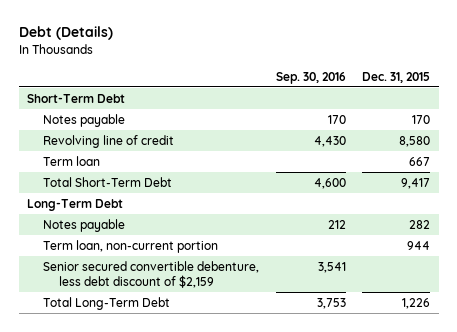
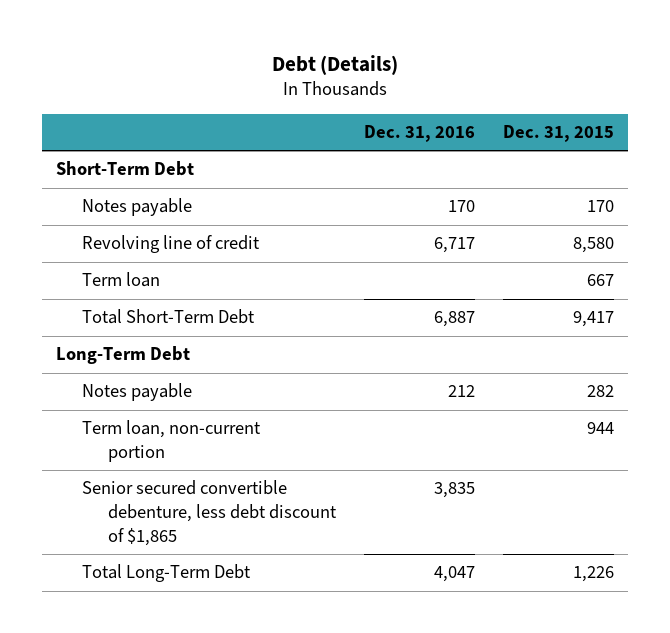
[275,71,346,84] Sep. 30, 2016 -> none
none -> [363,125,475,143] Dec. 31, 2016
[43,260,260,289] Senior secured convertible debenture, less debt discount of $2,159 -> [81,480,337,546] Senior secured convertible debenture, less debt discount of $1,865

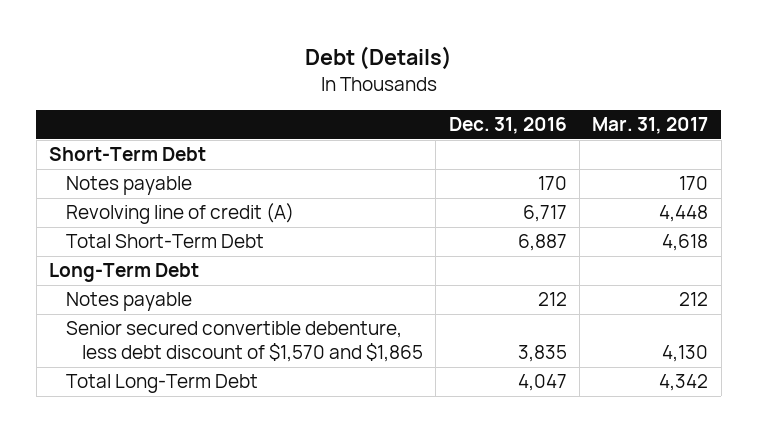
[503,125,615,143] Dec. 31, 2015 -> none
none -> [592,117,709,135] Mar. 31, 2017
[81,272,160,288] Term loan -> none
[81,235,260,254] Revolving line of credit -> [65,203,294,225] Revolving line of credit (A)
[81,420,261,463] Term loan, non-current portion -> none
[81,480,337,546] Senior secured convertible debenture, less debt discount of $1,865 -> [65,321,424,363] Senior secured convertible debenture, less debt discount of $1,570 and $1,865

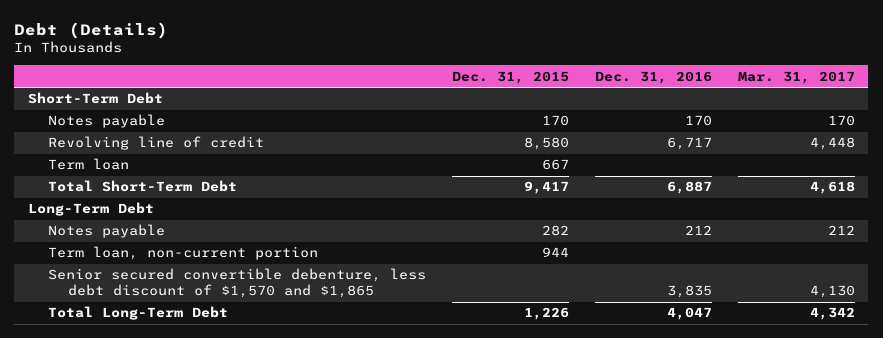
none -> [451,70,569,84] Dec. 31, 2015
[65,203,294,225] Revolving line of credit (A) -> [47,136,264,151] Revolving line of credit
none -> [47,158,129,171] Term loan
none -> [47,246,318,261] Term loan, non-current portion

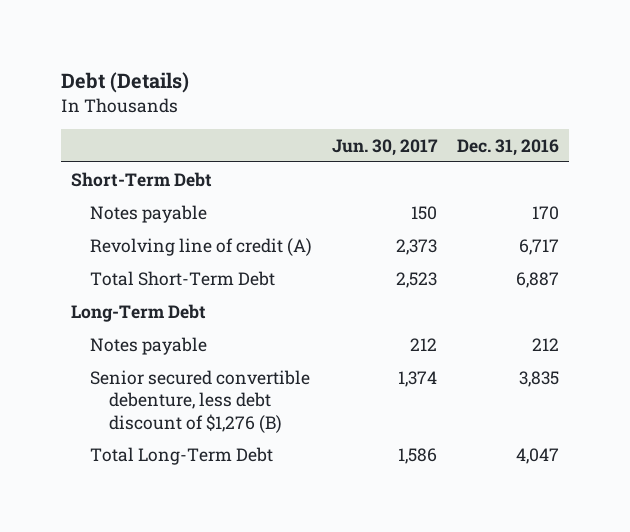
[451,70,569,84] Dec. 31, 2015 -> none
[738,70,856,84] Mar. 31, 2017 -> none
none -> [332,138,439,156] Jun. 30, 2017
[47,158,129,171] Term loan -> none
[47,136,264,151] Revolving line of credit -> [90,237,313,256] Revolving line of credit (A)
[47,246,318,261] Term loan, non-current portion -> none
[47,268,426,299] Senior secured convertible debenture, less debt discount of $1,570 and $1,865 -> [90,369,311,433] Senior secured convertible debenture, less debt discount of $1,276 (B)

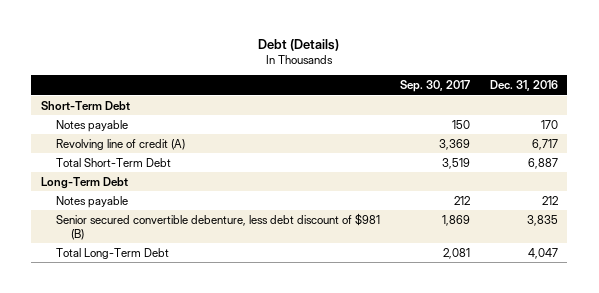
[332,138,439,156] Jun. 30, 2017 -> none
none -> [399,80,470,93] Sep. 30, 2017
[90,369,311,433] Senior secured convertible debenture, less debt discount of $1,276 (B) -> [56,212,381,240] Senior secured convertible debenture, less debt discount of $981 (B)

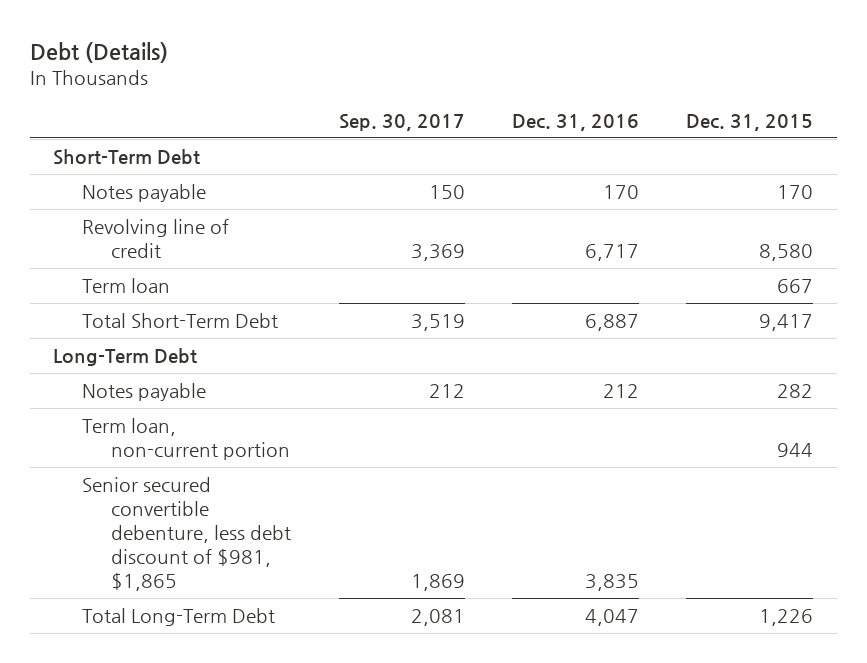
none -> [686,113,814,131] Dec. 31, 2015
[56,138,186,150] Revolving line of credit (A) -> [82,218,230,259] Revolving line of credit
none -> [82,277,171,293] Term loan
none -> [82,417,291,461] Term loan, non-current portion
[56,212,381,240] Senior secured convertible debenture, less debt discount of $981 (B) -> [82,476,292,592] Senior secured convertible debenture, less debt discount of $981, $1,865

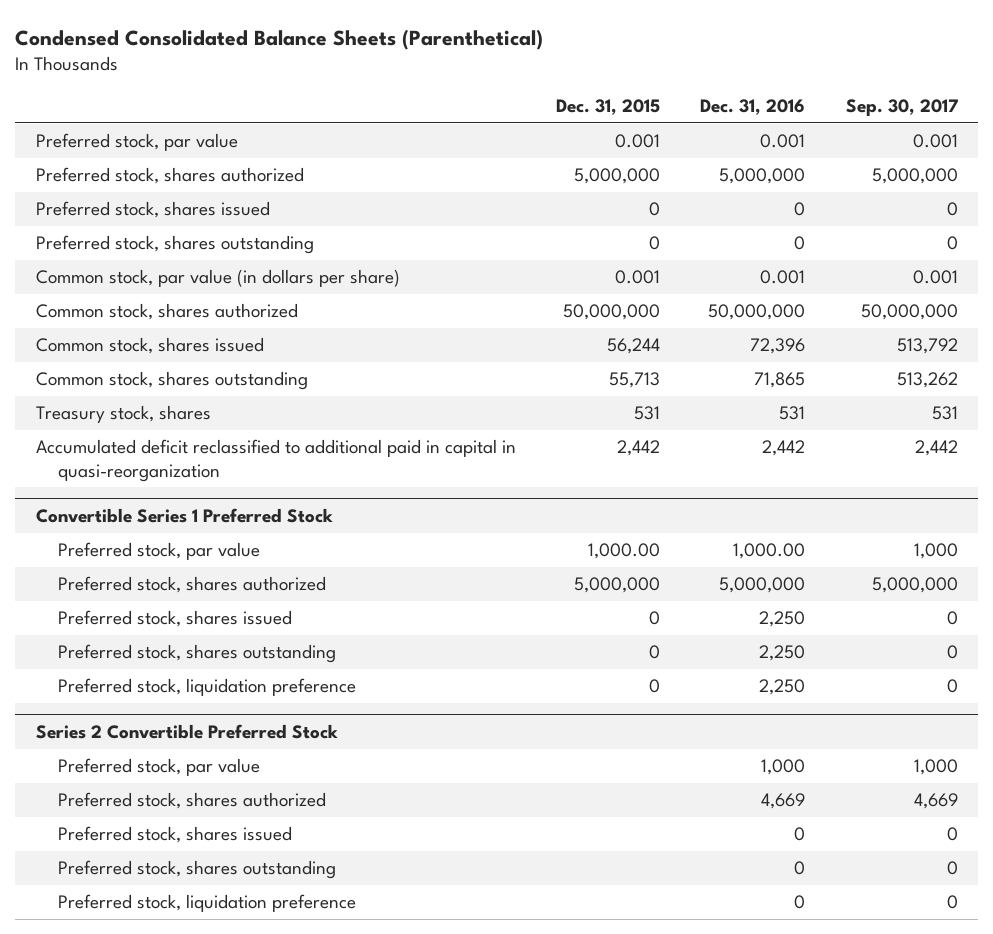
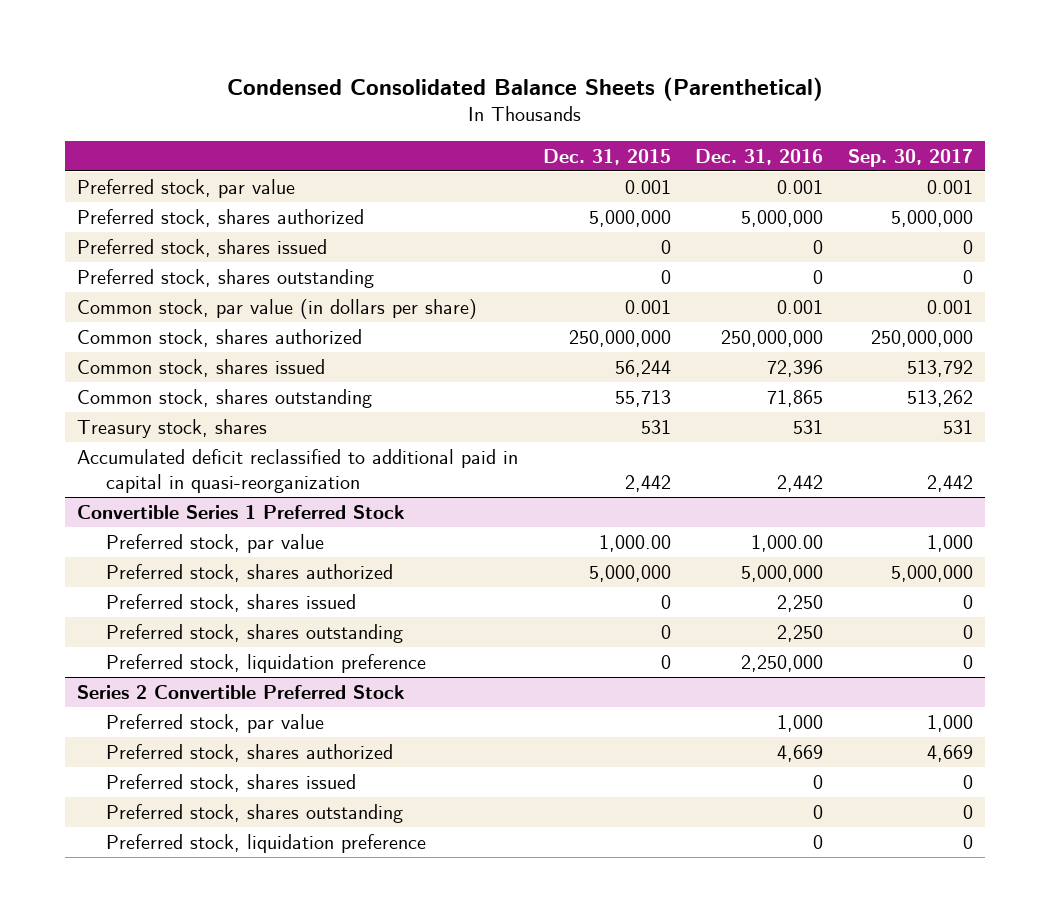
[562,304,660,321] 50,000,000 -> [568,329,671,347] 250,000,000
[708,304,806,321] 50,000,000 -> [721,329,824,347] 250,000,000
[860,304,958,321] 50,000,000 -> [870,329,973,347] 250,000,000
[759,679,806,696] 2,250 -> [741,654,824,672] 2,250,000

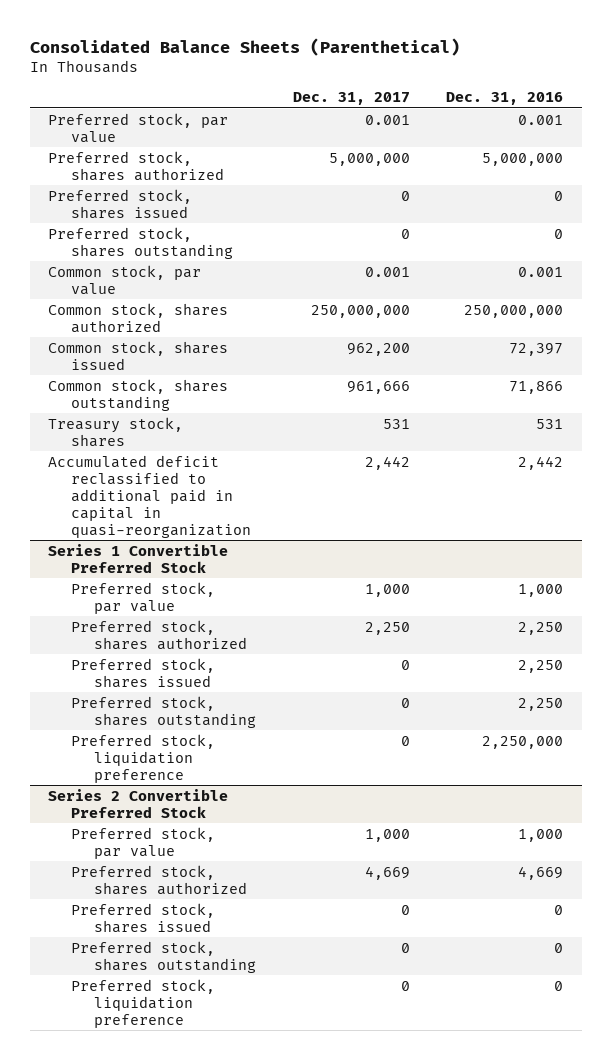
[226,77,823,102] Condensed Consolidated Balance Sheets (Parenthetical) -> [30,37,461,56] Consolidated Balance Sheets (Parenthetical)
[542,148,671,165] Dec. 31, 2015 -> none
[847,148,973,167] Sep. 30, 2017 -> none
none -> [292,92,410,106] Dec. 31, 2017
[77,298,478,319] Common stock, par value (in dollars per share) -> [48,264,202,295] Common stock, par value
[767,359,824,377] 72,396 -> [509,342,564,356] 72,397
[767,389,824,407] 71,865 -> [509,380,564,394] 71,866
[77,504,406,519] Convertible Series 1 Preferred Stock -> [48,543,229,573] Series 1 Convertible Preferred Stock
[751,534,824,552] 1,000.00 -> [518,583,564,597] 1,000
[741,564,824,582] 5,000,000 -> [518,621,564,635] 2,250

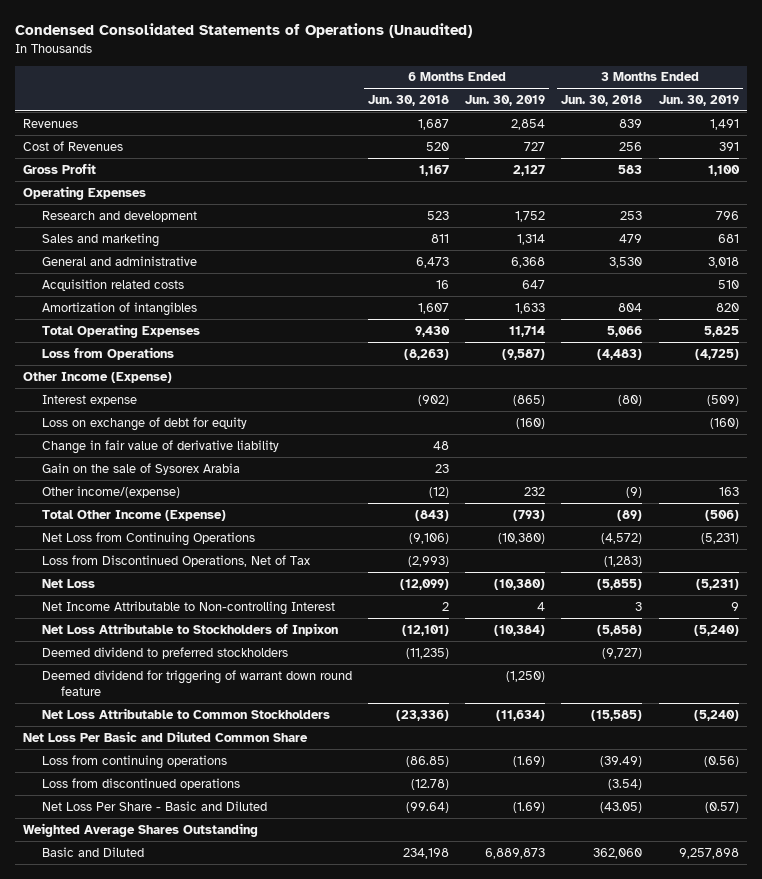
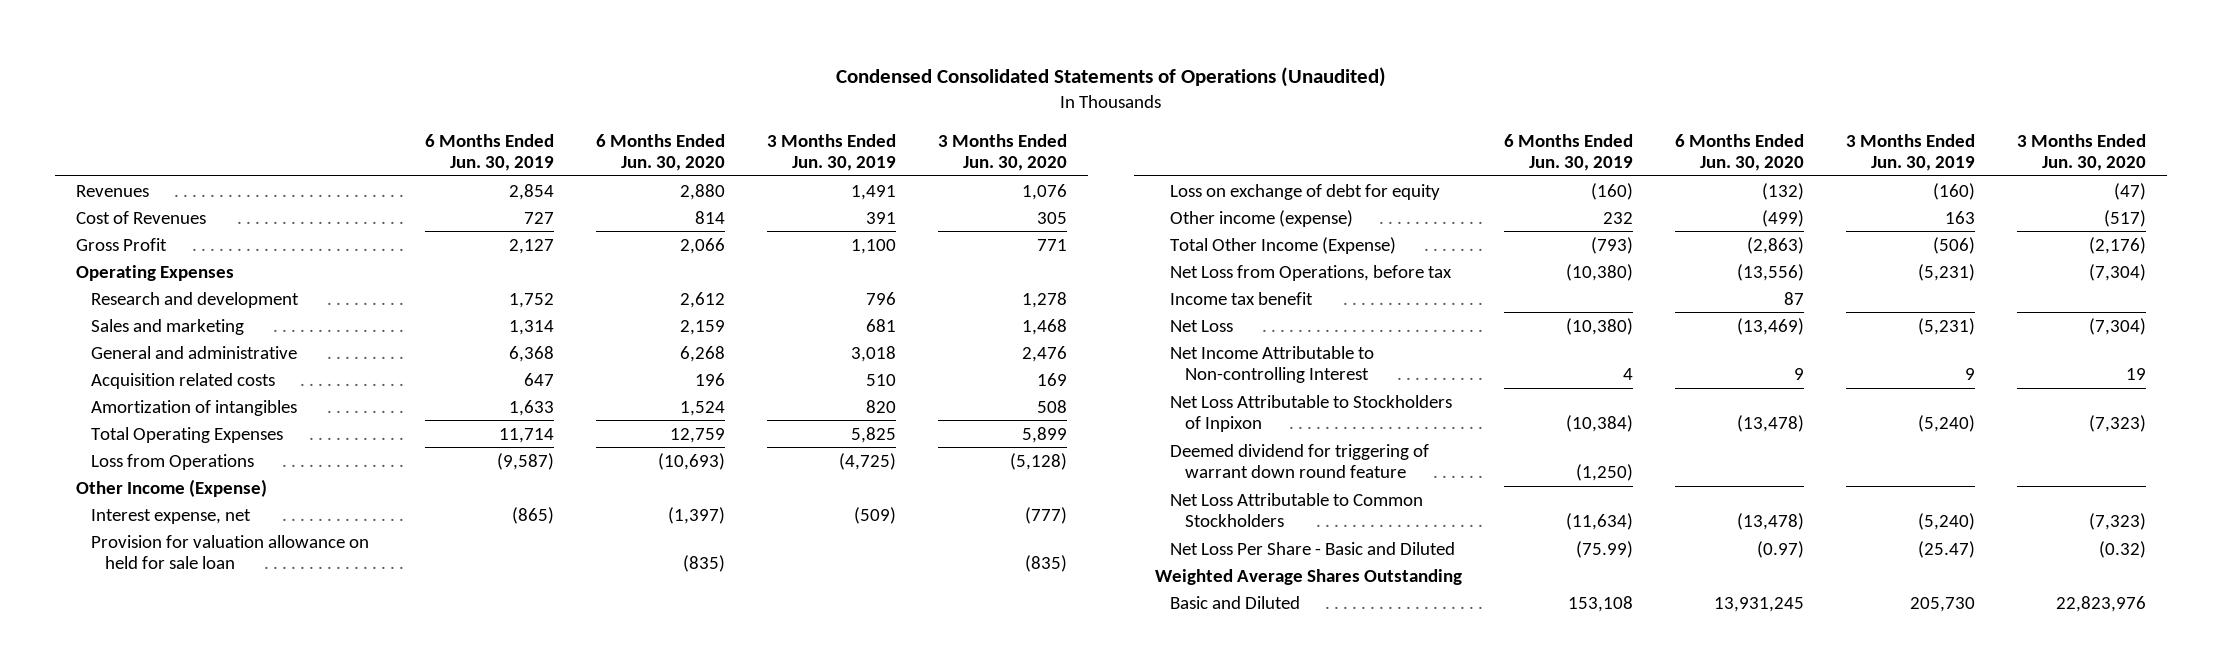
[368,94,450,106] Jun. 30, 2018 -> none
[561,94,643,106] Jun. 30, 2018 -> none
none -> [595,133,725,172] 6 Months Ended Jun. 30, 2020
none -> [937,133,1067,172] 3 Months Ended Jun. 30, 2020
[41,394,137,406] Interest expense -> [90,508,251,524] Interest expense, net
none -> [90,534,369,570] Provision for valuation allowance on held for sale loan
[41,439,279,454] Change in fair value of derivative liability -> none
[41,462,240,475] Gain on the sale of Sysorex Arabia -> none
[41,485,180,498] Other income/(expense) -> [1169,209,1353,227] Other income (expense)
[41,554,310,567] Loss from Discontinued Operations, Net of Tax -> none
[41,531,255,546] Net Loss from Continuing Operations -> [1169,264,1452,281] Net Loss from Operations, before tax
none -> [1169,291,1313,305] Income tax benefit
[41,646,288,659] Deemed dividend to preferred stockholders -> none
[22,730,308,742] Net Loss Per Basic and Diluted Common Share -> none
[41,754,227,769] Loss from continuing operations -> none
[41,777,240,790] Loss from discontinued operations -> none
[513,801,546,813] (1.69) -> [1576,540,1634,558] (75.99)
[704,801,739,813] (0.57) -> [1918,540,1976,558] (25.47)
[485,847,546,859] 6,889,873 -> [1568,595,1634,612] 153,108
[678,847,739,859] 9,257,898 -> [1910,596,1976,612] 205,730

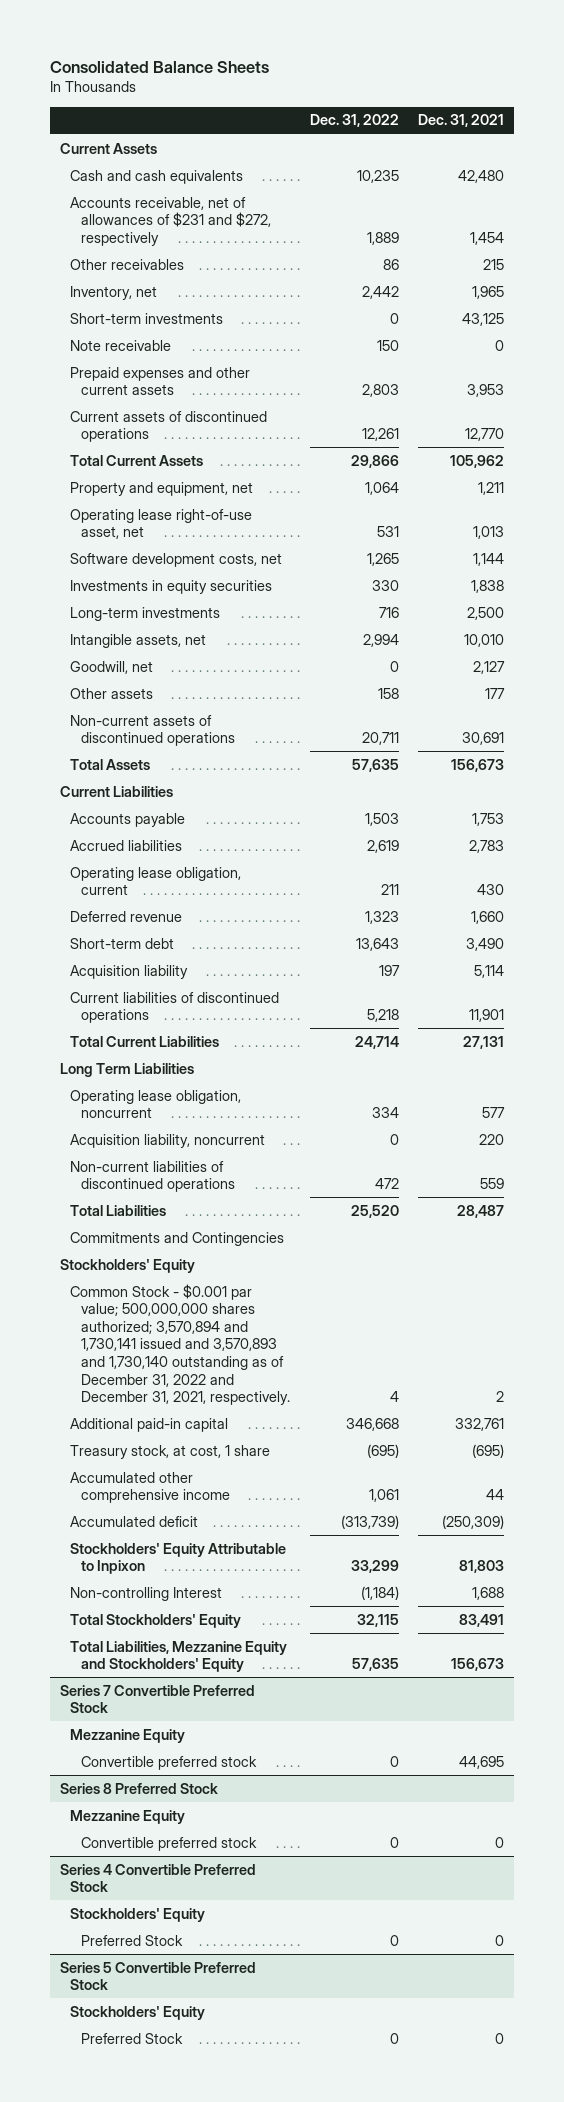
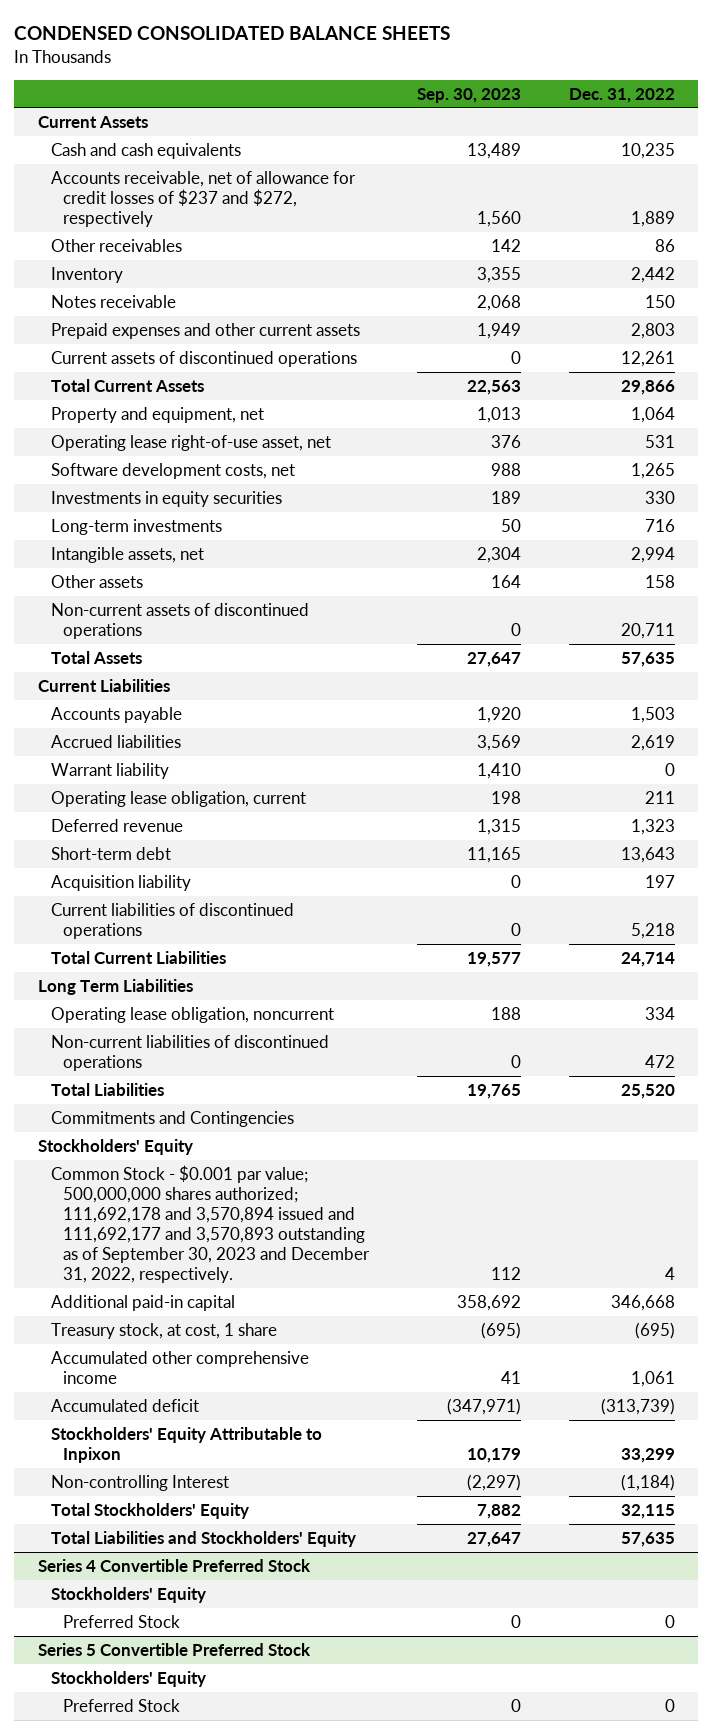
[50,60,270,73] Consolidated Balance Sheets -> [14,26,451,41] CONDENSED CONSOLIDATED BALANCE SHEETS
[418,114,505,128] Dec. 31, 2021 -> none
none -> [416,87,521,103] Sep. 30, 2023
[70,196,271,246] Accounts receivable, net of allowances of $231 and $272, respectively -> [50,170,356,228] Accounts receivable, net of allowance for credit losses of $237 and $272, respectively
[70,312,224,324] Short-term investments -> none
[70,285,158,300] Inventory, net -> [50,266,123,283] Inventory
[70,339,172,351] Note receivable -> [50,294,176,308] Notes receivable
[70,660,154,674] Goodwill, net -> none
none -> [50,762,169,779] Warrant liability
[70,1133,266,1148] Acquisition liability, noncurrent -> none
[70,1283,290,1406] Common Stock - $0.001 par value; 500,000,000 shares authorized; 3,570,894 and 1,730,141 issued and 3,570,893 and 1,730,140 outstanding as of December 31, 2022 and December 31, 2021, respectively. -> [50,1164,371,1284] Common Stock - $0.001 par value; 500,000,000 shares authorized; 111,692,178 and 3,570,894 issued and 111,692,177 and 3,570,893 outstanding as of September 30, 2023 and December 31, 2022, respectively.
[60,1684,256,1714] Series 7 Convertible Preferred Stock -> none
[70,1728,186,1743] Mezzanine Equity -> none
[80,1755,257,1770] Convertible preferred stock -> none
[60,1782,219,1794] Series 8 Preferred Stock -> none
[70,1809,186,1824] Mezzanine Equity -> none
[80,1836,257,1851] Convertible preferred stock -> none
[70,1640,288,1673] Total Liabilities, Mezzanine Equity and Stockholders' Equity -> [50,1530,356,1547] Total Liabilities and Stockholders' Equity

